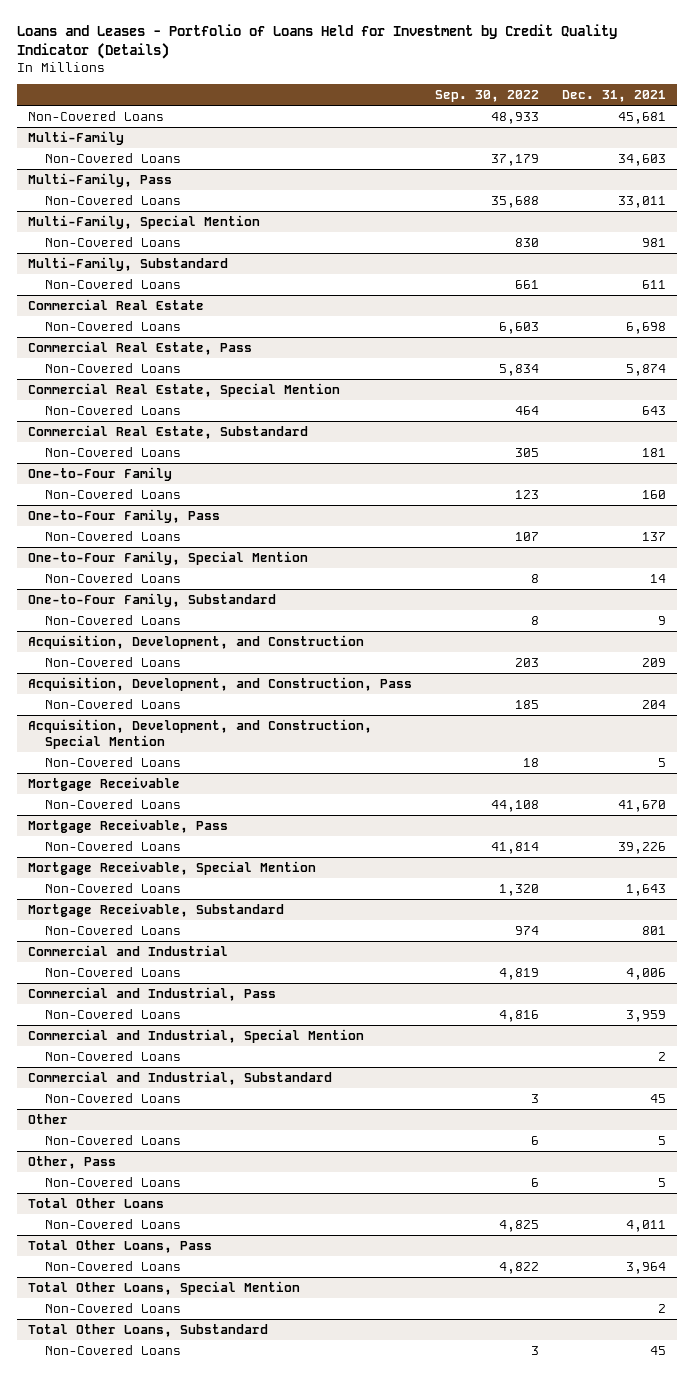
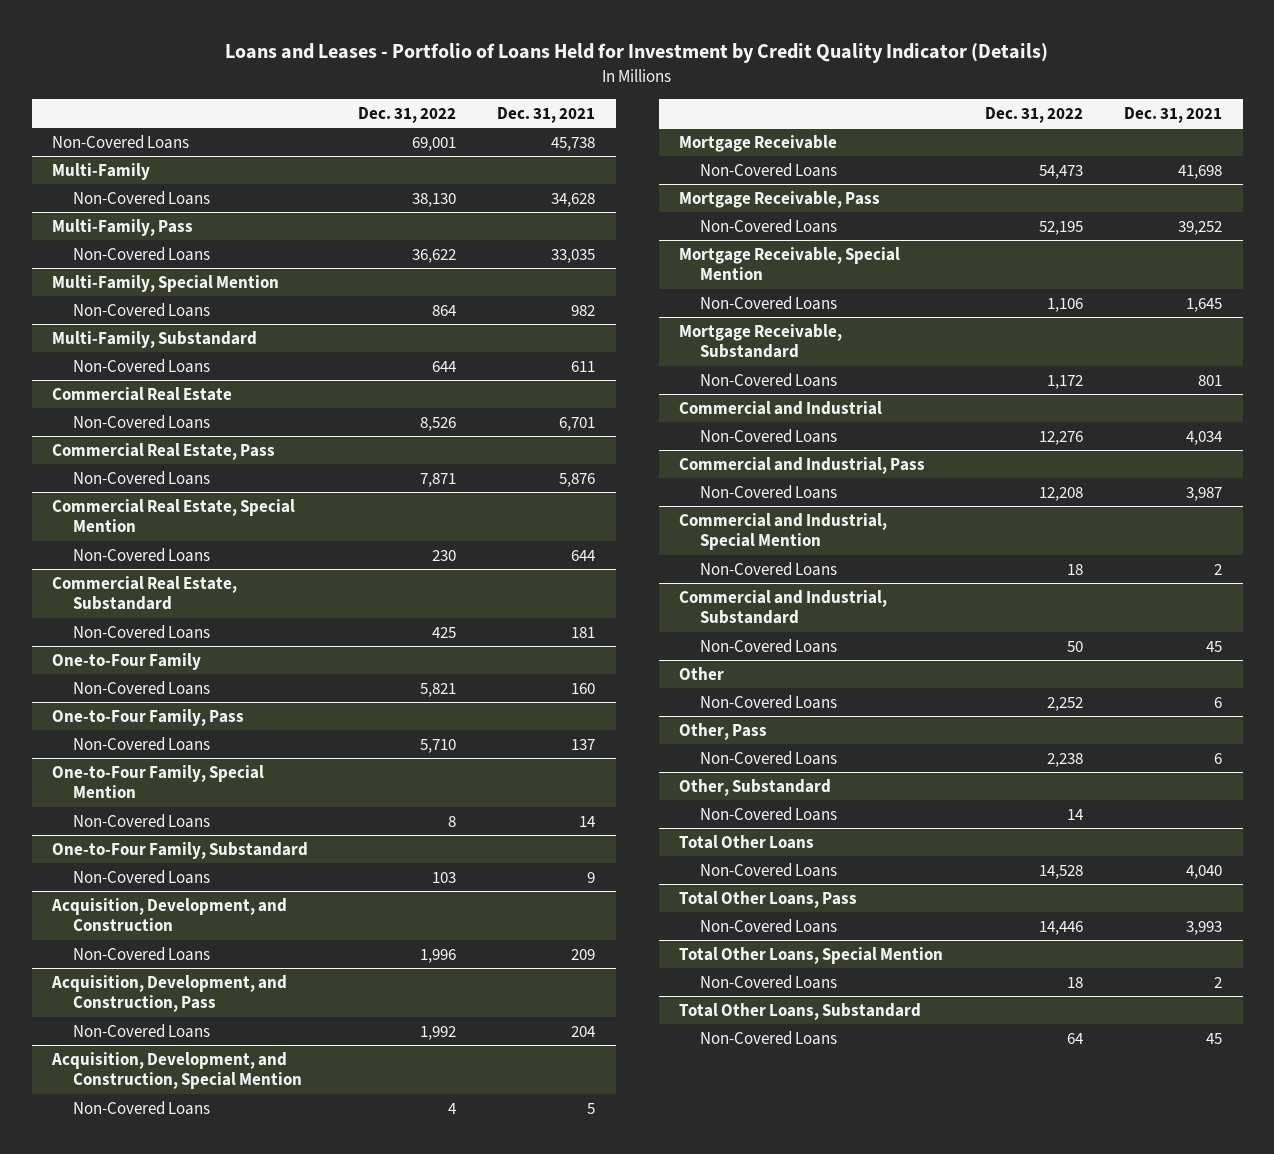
[434,89,539,102] Sep. 30, 2022 -> none
none -> [357,106,456,123] Dec. 31, 2022
[617,111,666,124] 45,681 -> [550,136,595,151] 45,738
[617,153,666,166] 34,603 -> [550,192,595,207] 34,628
[617,195,666,208] 33,011 -> [550,248,595,263] 33,035
[641,237,666,247] 981 -> [570,304,595,316] 982
[625,321,666,334] 6,698 -> [558,416,595,431] 6,701
[625,363,666,376] 5,874 -> [558,472,595,487] 5,876
[641,405,666,415] 643 -> [570,549,595,561] 644
[617,799,666,812] 41,670 -> [1177,164,1222,179] 41,698
[617,841,666,854] 39,226 -> [1177,220,1222,235] 39,252
[625,883,666,896] 1,643 -> [1185,297,1222,312] 1,645
[625,967,666,980] 4,006 -> [1185,430,1222,445] 4,034
[625,1009,666,1022] 3,959 -> [1185,486,1222,501] 3,987
[657,1135,666,1145] 5 -> [1213,696,1222,708] 6
[657,1177,666,1187] 5 -> [1213,752,1222,764] 6
none -> [679,778,832,796] Other, Substandard
none -> [699,806,837,821] Non-Covered Loans
[625,1219,666,1232] 4,011 -> [1185,864,1222,879] 4,040
[625,1261,666,1274] 3,964 -> [1185,920,1222,935] 3,993

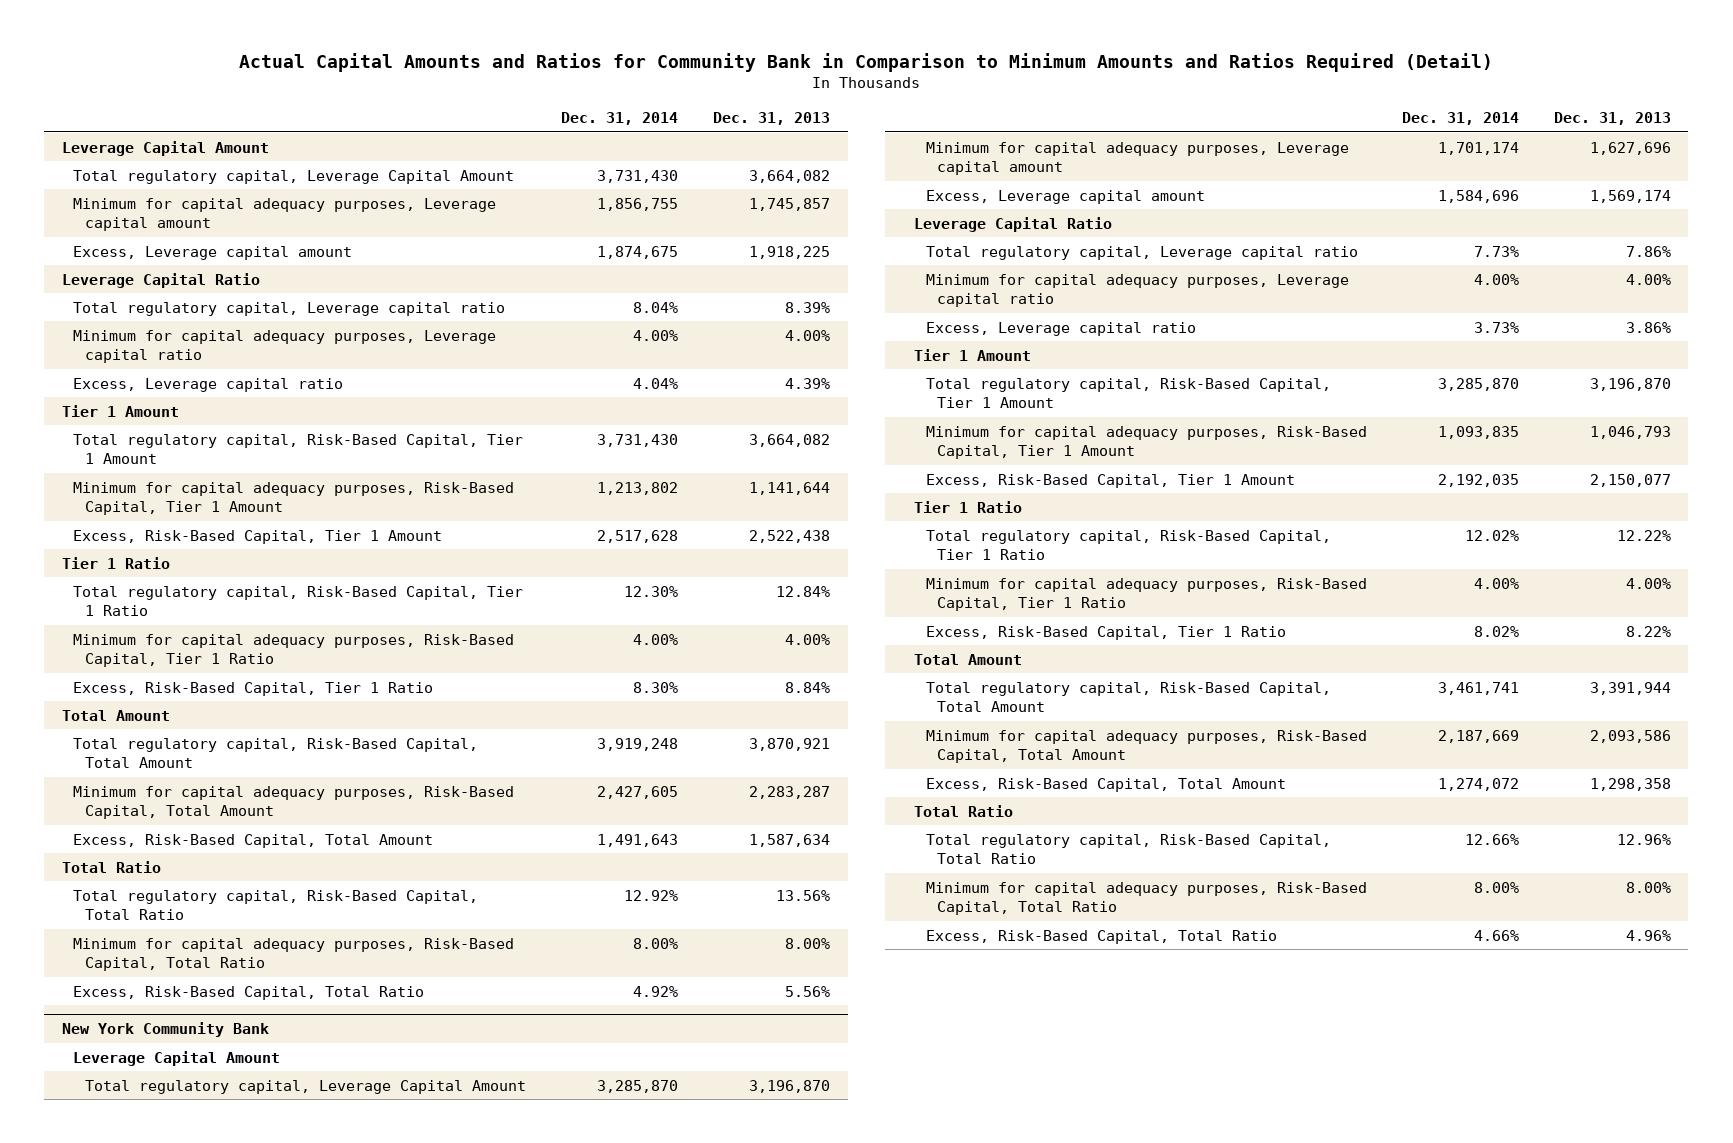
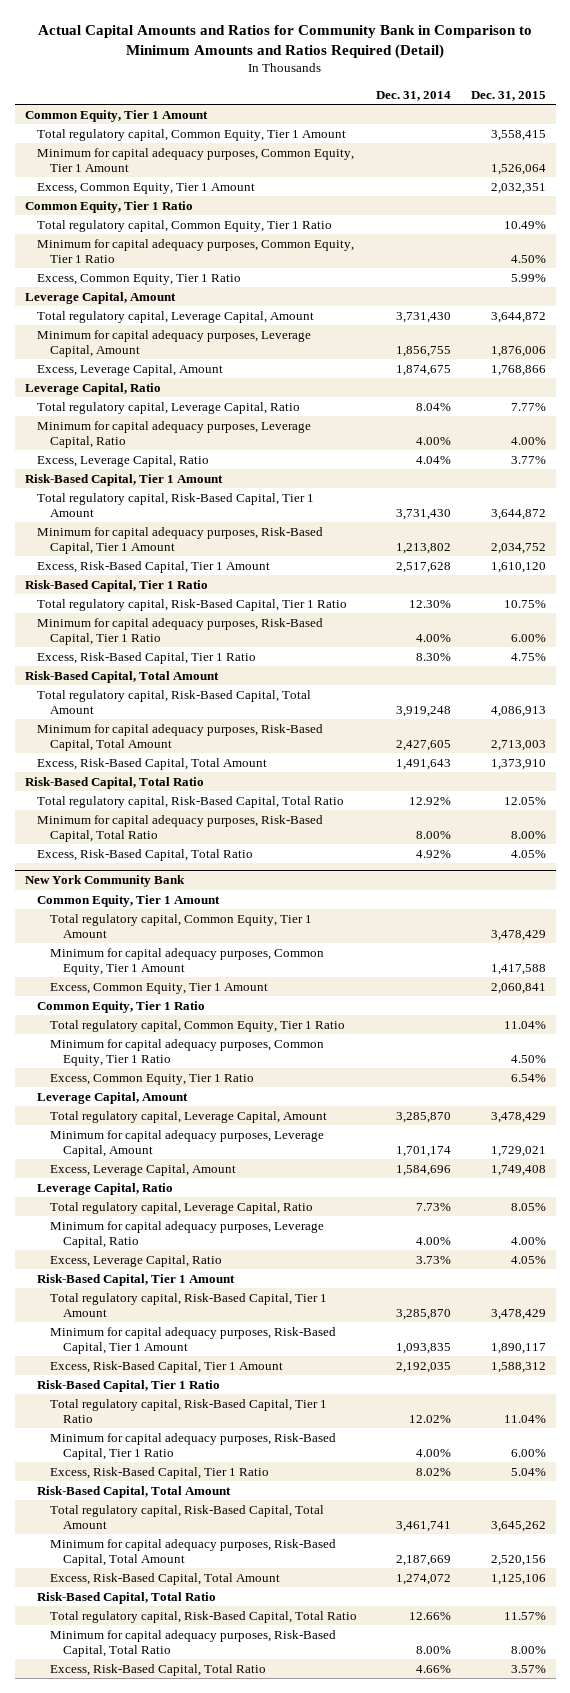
[713,111,831,125] Dec. 31, 2013 -> none
none -> [470,90,546,101] Dec. 31, 2015
none -> [24,109,208,122] Common Equity, Tier 1 Amount
none -> [37,128,347,141] Total regulatory capital, Common Equity, Tier 1 Amount
none -> [37,147,355,172] Minimum for capital adequacy purposes, Common Equity, Tier 1 Amount
none -> [37,182,256,194] Excess, Common Equity, Tier 1 Amount
none -> [24,200,193,213] Common Equity, Tier 1 Ratio
none -> [37,219,333,232] Total regulatory capital, Common Equity, Tier 1 Ratio
none -> [37,238,355,263] Minimum for capital adequacy purposes, Common Equity, Tier 1 Ratio
none -> [37,273,242,285] Excess, Common Equity, Tier 1 Ratio
[61,140,269,156] Leverage Capital Amount -> [24,291,176,304] Leverage Capital, Amount
[73,169,515,184] Total regulatory capital, Leverage Capital Amount -> [37,310,315,323] Total regulatory capital, Leverage Capital, Amount
[73,197,497,232] Minimum for capital adequacy purposes, Leverage capital amount -> [37,329,312,357] Minimum for capital adequacy purposes, Leverage Capital, Amount
[73,245,353,260] Excess, Leverage capital amount -> [37,363,224,376] Excess, Leverage Capital, Amount
[61,272,260,288] Leverage Capital Ratio -> [24,382,161,395] Leverage Capital, Ratio
[73,301,506,316] Total regulatory capital, Leverage capital ratio -> [37,401,301,414] Total regulatory capital, Leverage Capital, Ratio
[73,329,497,364] Minimum for capital adequacy purposes, Leverage capital ratio -> [37,420,312,448] Minimum for capital adequacy purposes, Leverage Capital, Ratio
[73,377,344,392] Excess, Leverage capital ratio -> [37,454,210,467] Excess, Leverage Capital, Ratio
[61,404,179,417] Tier 1 Amount -> [24,473,223,486] Risk-Based Capital, Tier 1 Amount
[61,556,170,569] Tier 1 Ratio -> [24,579,208,592] Risk-Based Capital, Tier 1 Ratio
[61,709,170,721] Total Amount -> [24,670,219,683] Risk-Based Capital, Total Amount
[61,860,161,873] Total Ratio -> [24,776,204,789] Risk-Based Capital, Total Ratio
none -> [37,894,221,907] Common Equity, Tier 1 Amount
none -> [49,913,312,938] Total regulatory capital, Common Equity, Tier 1 Amount
none -> [49,947,324,975] Minimum for capital adequacy purposes, Common Equity, Tier 1 Amount
none -> [49,982,268,994] Excess, Common Equity, Tier 1 Amount
none -> [37,1000,206,1013] Common Equity, Tier 1 Ratio
none -> [49,1019,345,1032] Total regulatory capital, Common Equity, Tier 1 Ratio
none -> [49,1038,324,1066] Minimum for capital adequacy purposes, Common Equity, Tier 1 Ratio
none -> [49,1073,254,1085] Excess, Common Equity, Tier 1 Ratio
[73,1050,281,1066] Leverage Capital Amount -> [37,1091,189,1104] Leverage Capital, Amount
[84,1079,526,1094] Total regulatory capital, Leverage Capital Amount -> [49,1110,327,1123] Total regulatory capital, Leverage Capital, Amount
[925,141,1349,176] Minimum for capital adequacy purposes, Leverage capital amount -> [49,1129,324,1157] Minimum for capital adequacy purposes, Leverage Capital, Amount
[925,189,1205,204] Excess, Leverage capital amount -> [49,1163,236,1176] Excess, Leverage Capital, Amount
[914,216,1113,232] Leverage Capital Ratio -> [37,1182,174,1195] Leverage Capital, Ratio
[925,245,1358,260] Total regulatory capital, Leverage capital ratio -> [49,1201,313,1214] Total regulatory capital, Leverage Capital, Ratio
[925,273,1349,308] Minimum for capital adequacy purposes, Leverage capital ratio -> [49,1220,324,1248] Minimum for capital adequacy purposes, Leverage Capital, Ratio
[925,321,1196,336] Excess, Leverage capital ratio -> [49,1254,222,1267] Excess, Leverage Capital, Ratio
[914,348,1032,361] Tier 1 Amount -> [37,1273,236,1286] Risk-Based Capital, Tier 1 Amount
[914,500,1023,513] Tier 1 Ratio -> [37,1379,221,1392] Risk-Based Capital, Tier 1 Ratio
[914,653,1023,665] Total Amount -> [37,1485,232,1498] Risk-Based Capital, Total Amount
[914,804,1014,817] Total Ratio -> [37,1591,217,1604] Risk-Based Capital, Total Ratio

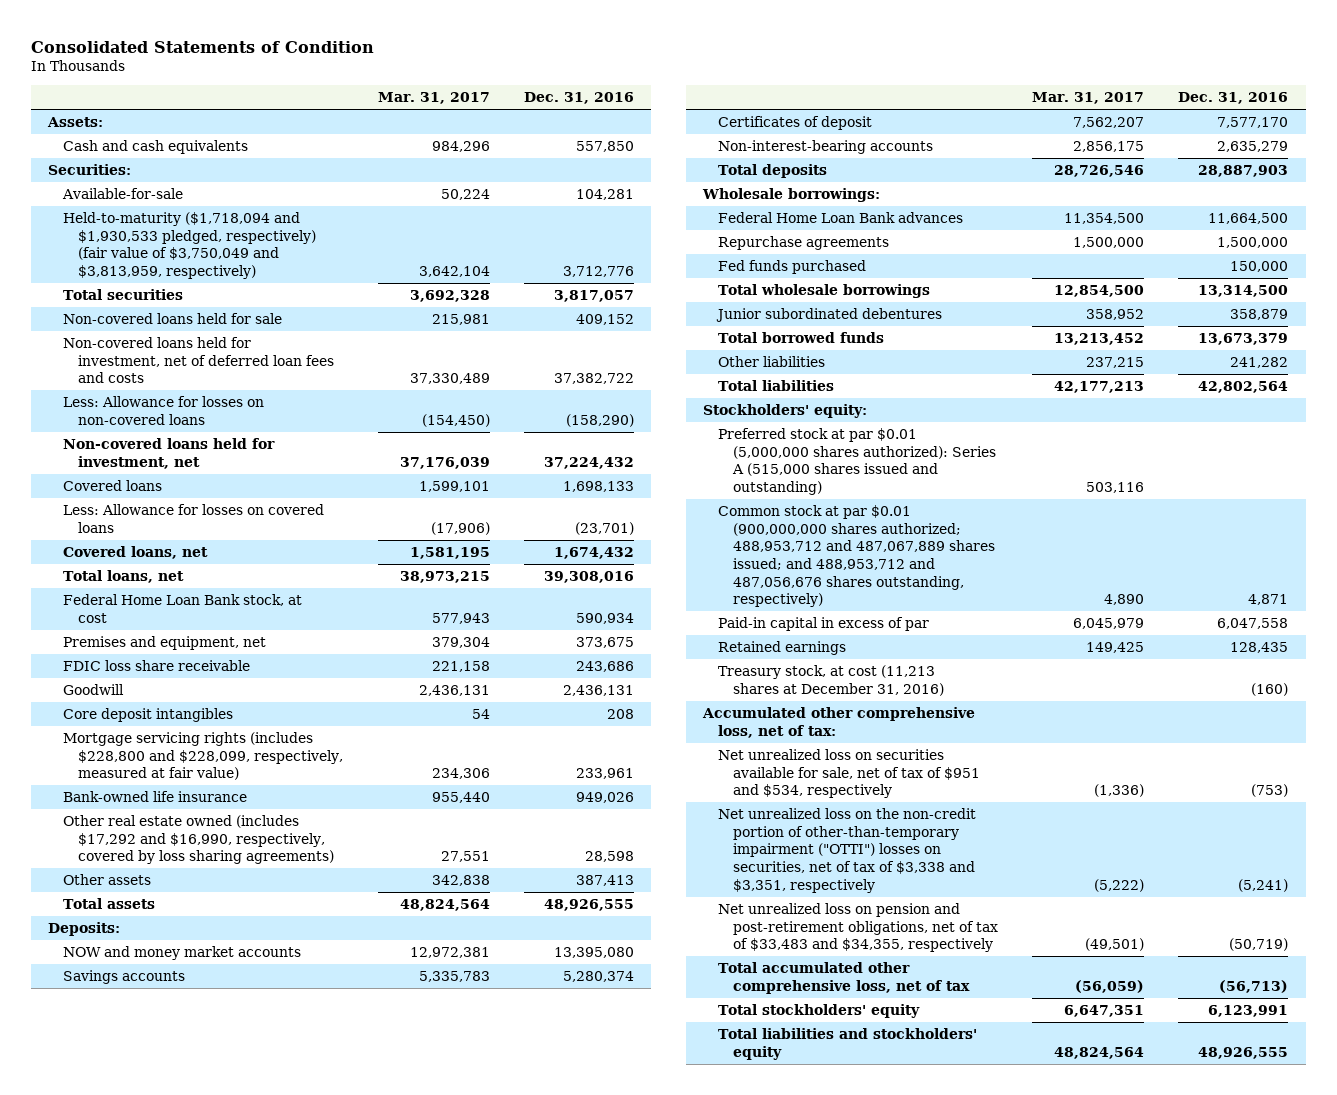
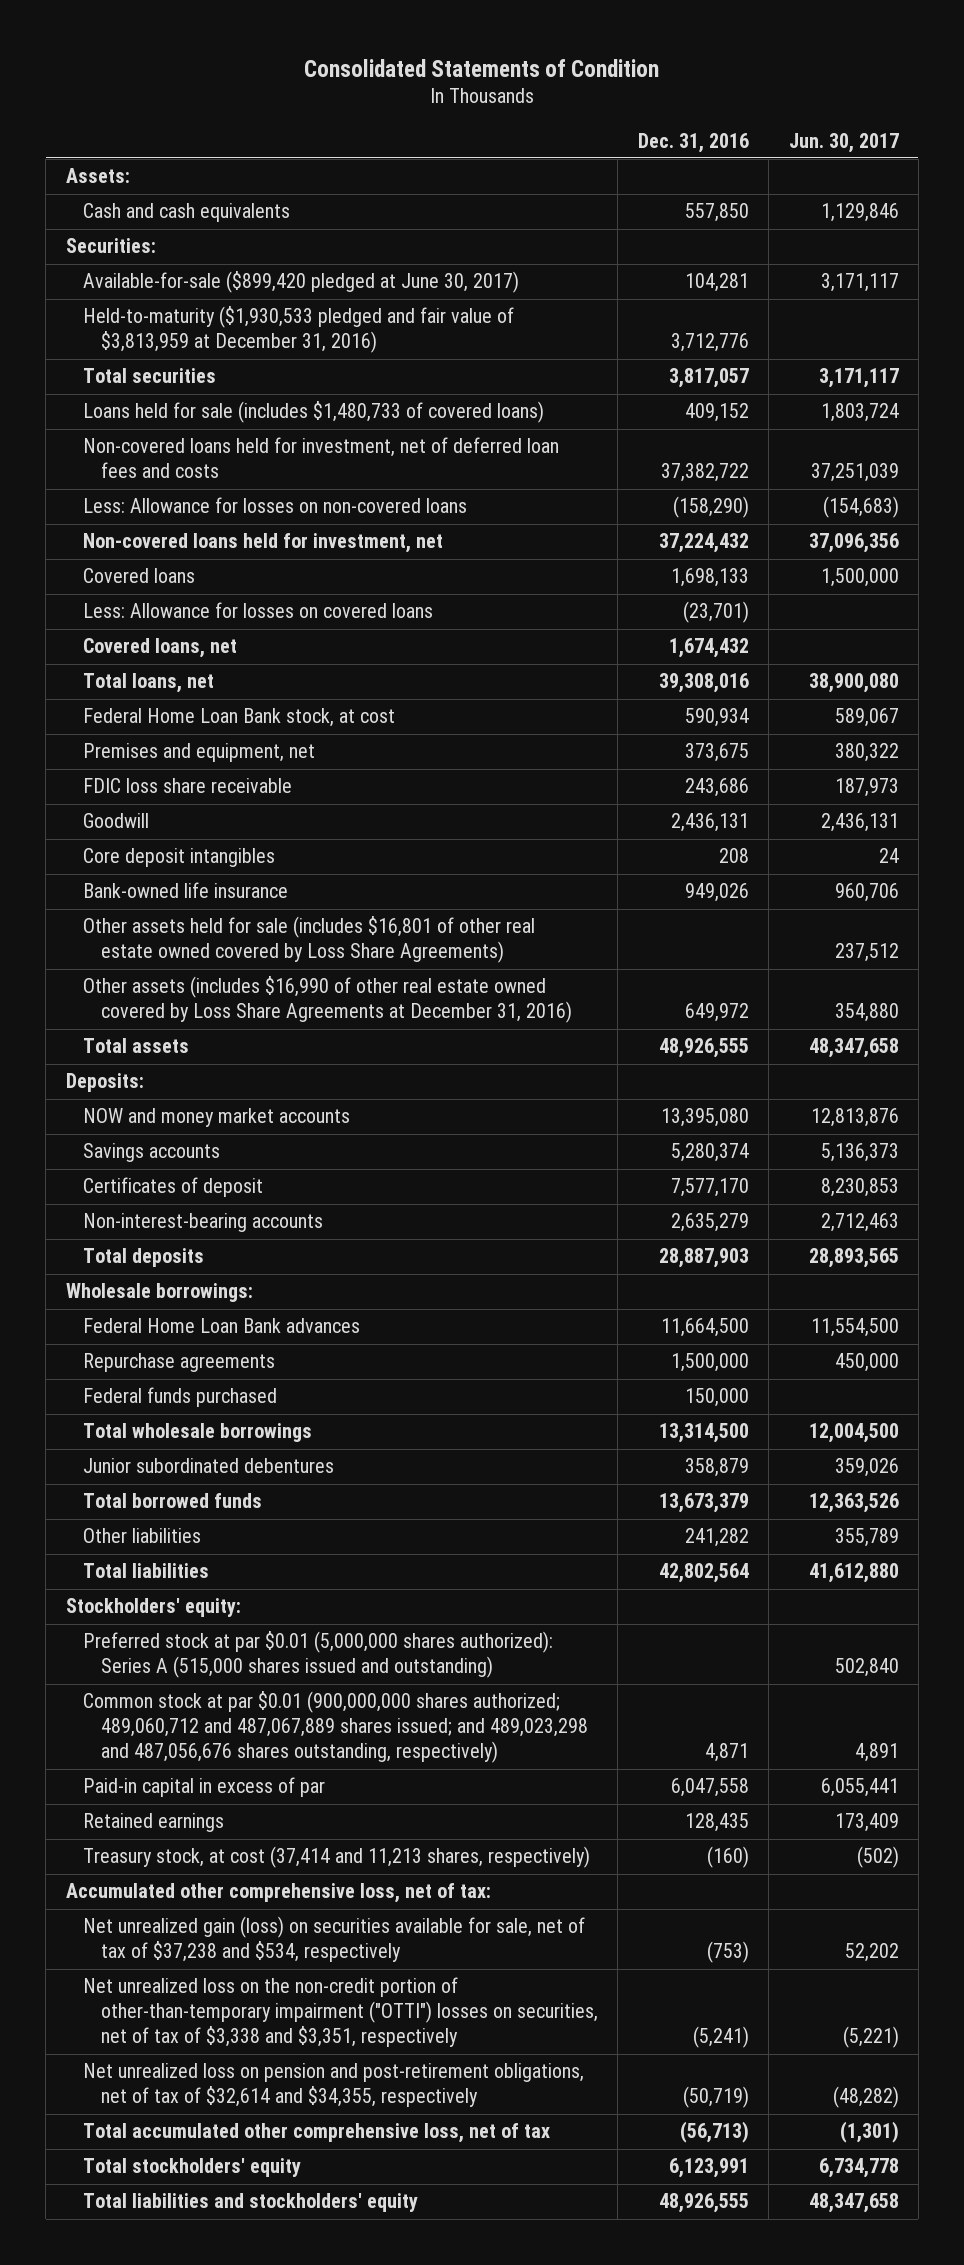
[377,92,490,105] Mar. 31, 2017 -> none
none -> [788,132,899,153] Jun. 30, 2017
[62,188,184,200] Available-for-sale -> [83,271,520,294] Available-for-sale ($899,420 pledged at June 30, 2017)
[63,212,317,279] Held-to-maturity ($1,718,094 and $1,930,533 pledged, respectively) (fair value of $3,750,049 and $3,813,959, respectively) -> [83,306,515,354] Held-to-maturity ($1,930,533 pledged and fair value of $3,813,959 at December 31, 2016)
[63,313,283,325] Non-covered loans held for sale -> [83,401,545,424] Loans held for sale (includes $1,480,733 of covered loans)
[63,732,344,781] Mortgage servicing rights (includes $228,800 and $228,099, respectively, measured at fair value) -> none
[63,874,152,886] Other assets -> none
none -> [83,916,536,964] Other assets held for sale (includes $16,801 of other real estate owned covered by Loss Share Agreements)
[63,815,335,865] Other real estate owned (includes $17,292 and $16,990, respectively, covered by loss sharing agreements) -> [83,976,573,1024] Other assets (includes $16,990 of other real estate owned covered by Loss Share Agreements at December 31, 2016)
[584,851,634,863] 28,598 -> [684,1003,749,1023] 649,972
[717,260,866,275] Fed funds purchased -> [83,1387,278,1408] Federal funds purchased
[717,505,995,608] Common stock at par $0.01 (900,000,000 shares authorized; 488,953,712 and 487,067,889 shares issued; and 488,953,712 and 487,056,676 shares outstanding, respectively) -> [83,1691,589,1764] Common stock at par $0.01 (900,000,000 shares authorized; 489,060,712 and 487,067,889 shares issued; and 489,023,298 and 487,056,676 shares outstanding, respectively)
[717,665,944,696] Treasury stock, at cost (11,213 shares at December 31, 2016) -> [83,1846,591,1869] Treasury stock, at cost (37,414 and 11,213 shares, respectively)
[717,749,980,799] Net unrealized loss on securities available for sale, net of tax of $951 and $534, respectively -> [83,1916,586,1963] Net unrealized gain (loss) on securities available for sale, net of tax of $37,238 and $534, respectively
[717,903,998,953] Net unrealized loss on pension and post-retirement obligations, net of tax of $33,483 and $34,355, respectively -> [83,2063,585,2108] Net unrealized loss on pension and post-retirement obligations, net of tax of $32,614 and $34,355, respectively

